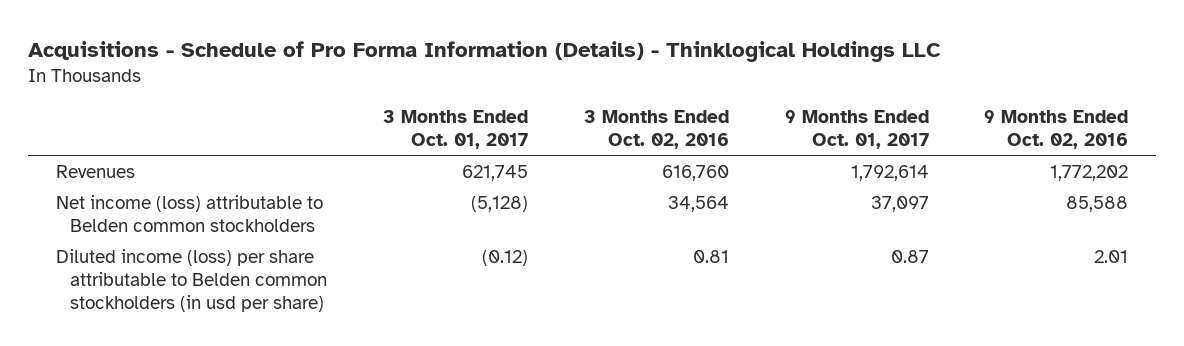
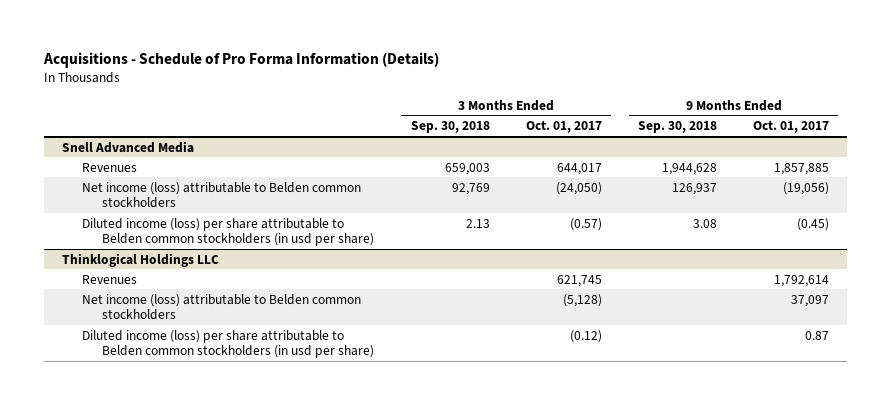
[28,41,942,63] Acquisitions - Schedule of Pro Forma Information (Details) - Thinklogical Holdings LLC -> [42,52,439,69] Acquisitions - Schedule of Pro Forma Information (Details)
[583,109,729,150] 3 Months Ended Oct. 02, 2016 -> none
[984,109,1129,150] 9 Months Ended Oct. 02, 2016 -> none
none -> [410,121,490,134] Sep. 30, 2018
none -> [638,121,718,134] Sep. 30, 2018
none -> [61,140,194,153] Snell Advanced Media
none -> [81,162,137,172] Revenues
none -> [81,181,361,209] Net income (loss) attributable to Belden common stockholders
none -> [81,217,375,247] Diluted income (loss) per share attributable to Belden common stockholders (in usd per share)
none -> [61,252,219,267] Thinklogical Holdings LLC

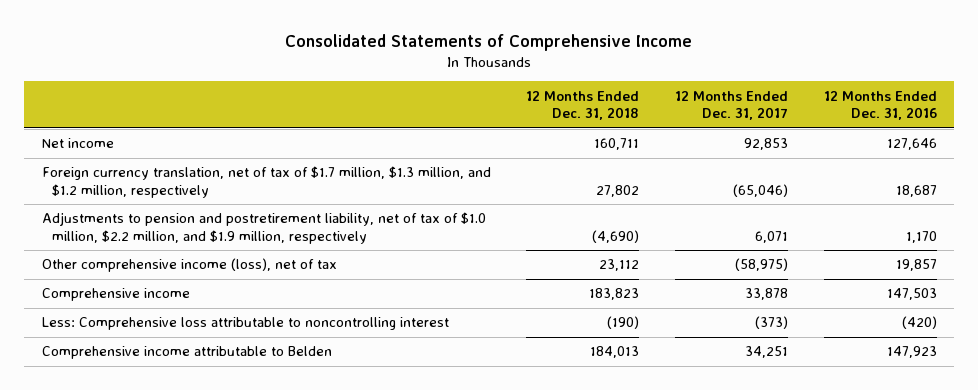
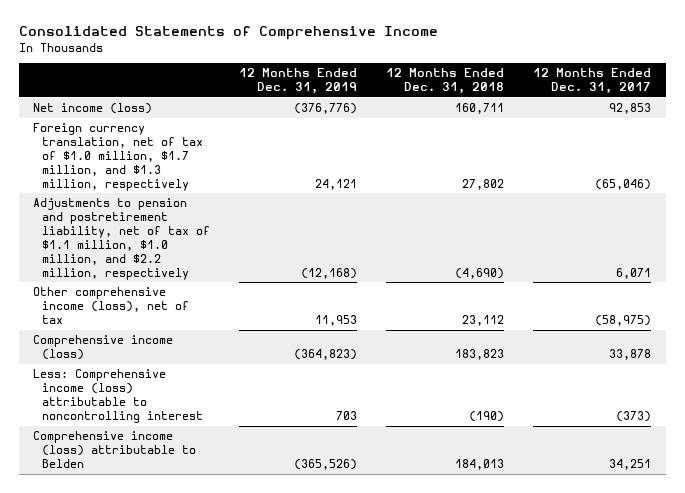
[823,90,937,121] 12 Months Ended Dec. 31, 2016 -> none
none -> [238,68,357,95] 12 Months Ended Dec. 31, 2019
[41,138,114,149] Net income -> [33,103,153,115] Net income (loss)
[41,166,491,198] Foreign currency translation, net of tax of $1.7 million, $1.3 million, and $1.2 million, respectively -> [33,123,203,191] Foreign currency translation, net of tax of $1.0 million, $1.7 million, and $1.3 million, respectively
[41,212,486,244] Adjustments to pension and postretirement liability, net of tax of $1.0 million, $2.2 million, and $1.9 million, respectively -> [33,198,210,280] Adjustments to pension and postretirement liability, net of tax of $1.1 million, $1.0 million, and $2.2 million, respectively
[41,288,190,302] Comprehensive income -> [33,335,174,361] Comprehensive income (loss)
[41,317,449,331] Less: Comprehensive loss attributable to noncontrolling interest -> [33,369,203,423] Less: Comprehensive income (loss) attributable to noncontrolling interest
[41,346,332,360] Comprehensive income attributable to Belden -> [33,431,196,469] Comprehensive income (loss) attributable to Belden

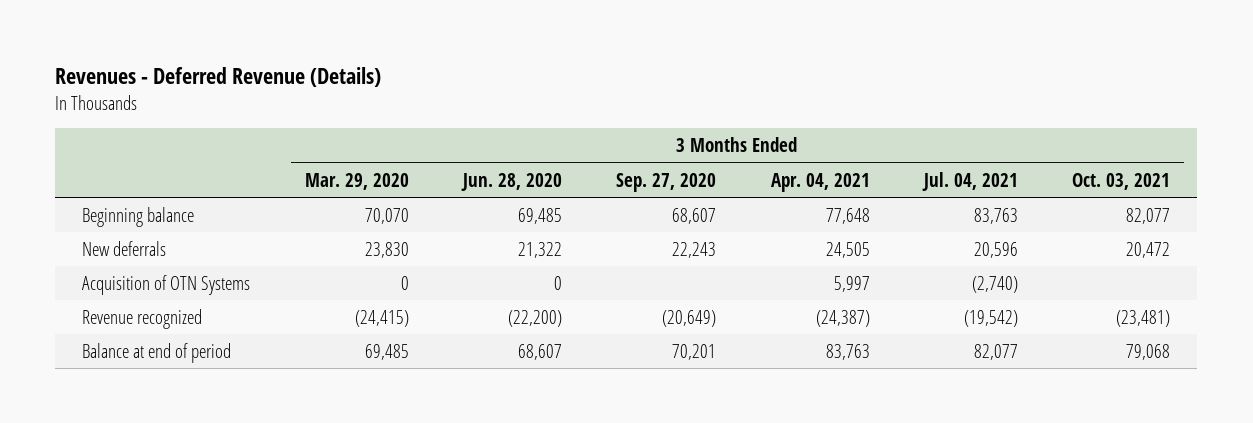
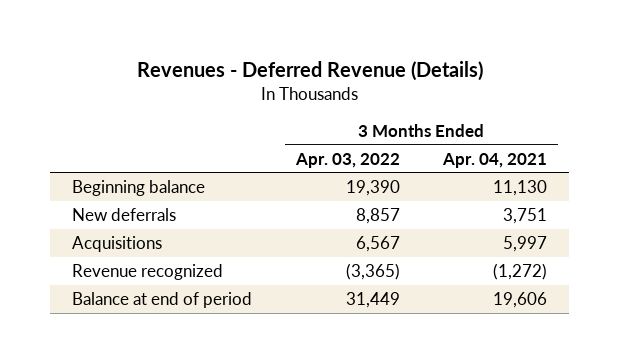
[304,172,409,190] Mar. 29, 2020 -> none
[460,172,562,191] Jun. 28, 2020 -> none
[616,172,717,192] Sep. 27, 2020 -> none
[921,171,1018,191] Jul. 04, 2021 -> none
[1072,172,1171,190] Oct. 03, 2021 -> none
none -> [294,152,400,168] Apr. 03, 2022
[825,207,870,224] 77,648 -> [493,179,548,196] 11,130
[825,241,870,258] 24,505 -> [503,207,548,224] 3,751
[82,274,251,295] Acquisition of OTN Systems -> [72,235,163,252] Acquisitions
[815,309,870,327] (24,387) -> [493,262,548,280] (1,272)
[825,343,870,360] 83,763 -> [493,291,548,308] 19,606

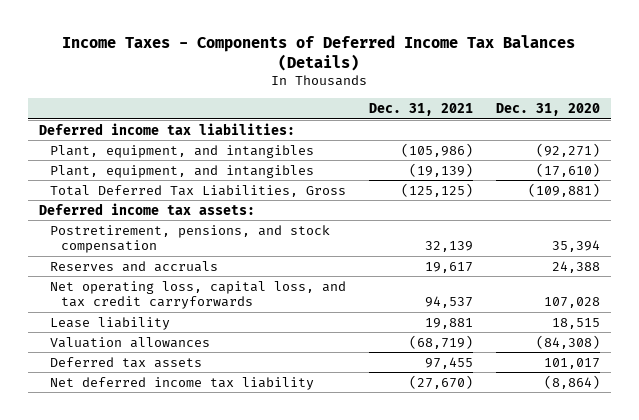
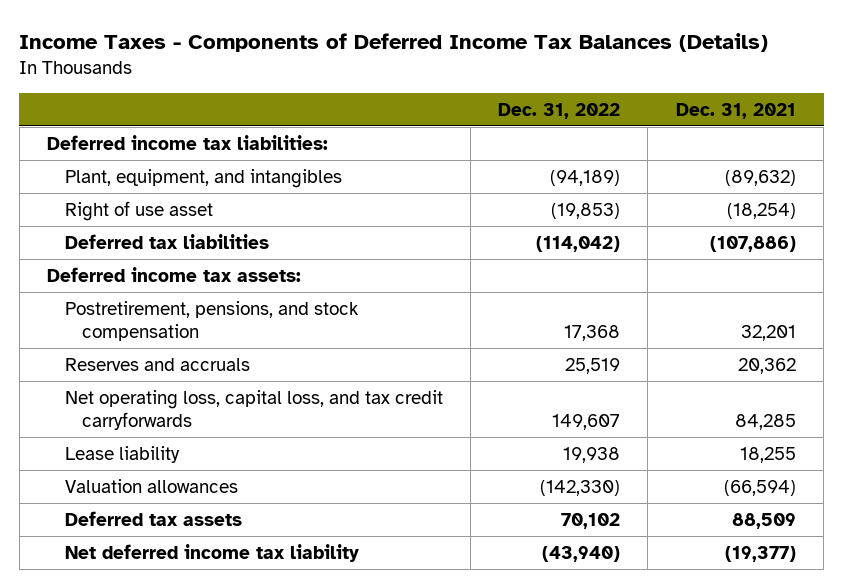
[495,102,600,116] Dec. 31, 2020 -> none
none -> [498,102,621,119] Dec. 31, 2022
[50,164,315,178] Plant, equipment, and intangibles -> none
[400,142,473,157] (105,986) -> [724,169,796,186] (89,632)
none -> [64,200,213,221] Right of use asset
[50,184,347,197] Total Deferred Tax Liabilities, Gross -> [64,233,269,249] Deferred tax liabilities
[400,182,473,197] (125,125) -> [709,235,796,252] (107,886)
[424,241,473,253] 32,139 -> [740,325,796,342] 32,201
[424,261,473,273] 19,617 -> [737,357,796,374] 20,362
[424,296,473,309] 94,537 -> [734,414,796,431] 84,285
[424,317,473,329] 19,881 -> [739,446,796,463] 18,255
[408,334,473,349] (68,719) -> [723,479,796,496] (66,594)
[424,356,473,369] 97,455 -> [731,512,796,529] 88,509
[408,374,473,389] (27,670) -> [724,545,796,562] (19,377)

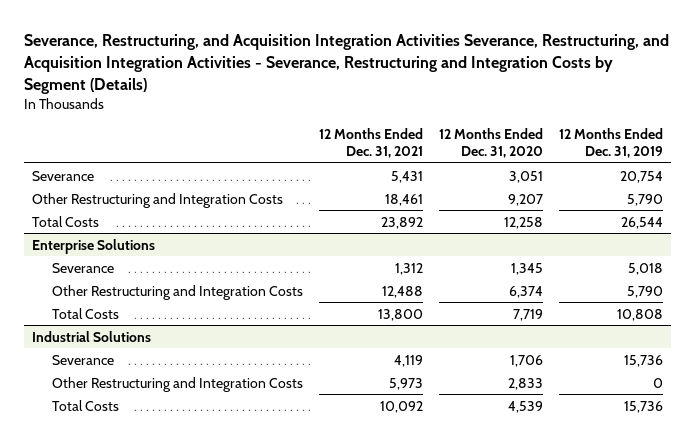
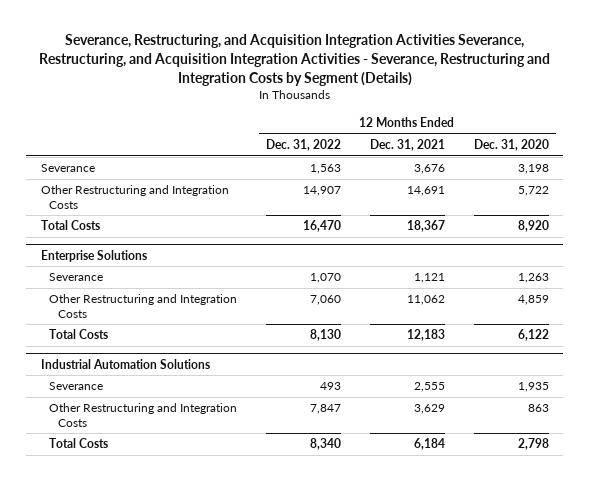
[558,128,663,159] 12 Months Ended Dec. 31, 2019 -> none
none -> [266,138,342,151] Dec. 31, 2022
[390,170,423,183] 5,431 -> [413,164,445,175] 3,676
[508,170,543,183] 3,051 -> [517,164,549,175] 3,198
[384,193,423,206] 18,461 -> [406,186,445,197] 14,691
[507,193,543,206] 9,207 -> [517,186,549,197] 5,722
[380,216,423,229] 23,892 -> [406,220,445,233] 18,367
[503,216,543,229] 12,258 -> [517,220,549,233] 8,920
[394,262,423,275] 1,312 -> [413,273,445,284] 1,121
[510,262,543,275] 1,345 -> [517,273,549,284] 1,263
[381,285,423,298] 12,488 -> [406,295,445,306] 11,062
[508,285,543,298] 6,374 -> [517,295,549,306] 4,859
[377,308,423,321] 13,800 -> [406,329,445,342] 12,183
[512,308,543,321] 7,719 -> [517,329,549,342] 6,122
[32,330,152,342] Industrial Solutions -> [40,358,210,369] Industrial Automation Solutions
[393,354,423,367] 4,119 -> [413,382,445,393] 2,555
[509,354,543,367] 1,706 -> [517,382,549,393] 1,935
[388,377,423,390] 5,973 -> [413,404,445,415] 3,629
[507,377,543,390] 2,833 -> [527,404,549,413] 863
[379,400,423,413] 10,092 -> [413,438,445,451] 6,184
[507,400,543,413] 4,539 -> [517,438,549,451] 2,798

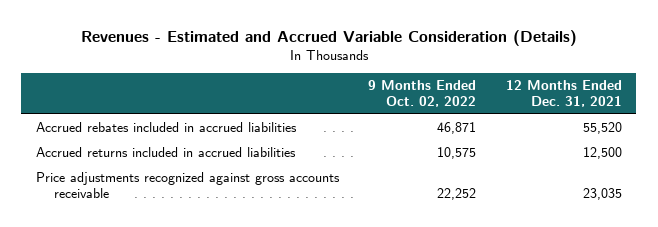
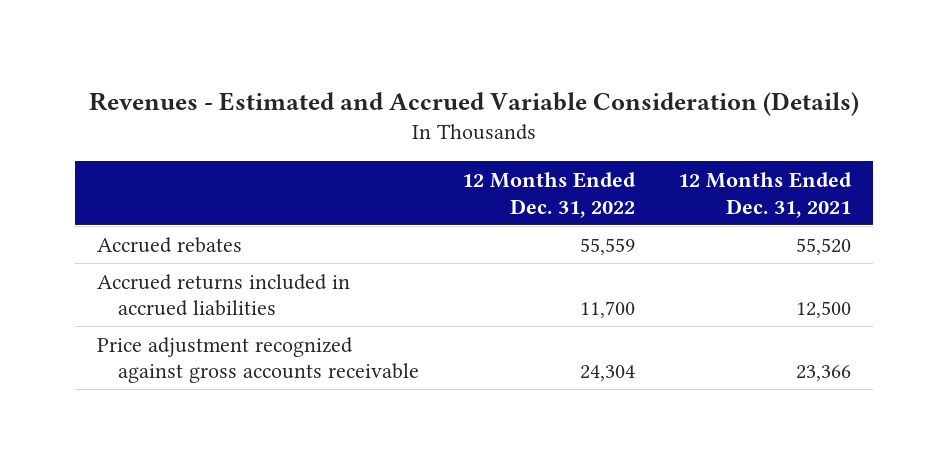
[368,79,477,107] 9 Months Ended Oct. 02, 2022 -> none
none -> [461,172,636,218] 12 Months Ended Dec. 31, 2022
[35,121,297,132] Accrued rebates included in accrued liabilities -> [96,236,242,253] Accrued rebates
[35,171,340,198] Price adjustments recognized against gross accounts receivable -> [96,336,419,384] Price adjustment recognized against gross accounts receivable
[582,187,622,200] 23,035 -> [796,365,852,382] 23,366

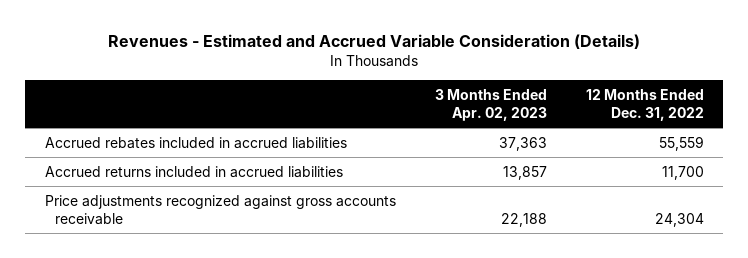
[678,172,853,218] 12 Months Ended Dec. 31, 2021 -> none
none -> [434,88,547,121] 3 Months Ended Apr. 02, 2023
[96,236,242,253] Accrued rebates -> [44,136,347,149] Accrued rebates included in accrued liabilities
[96,336,419,384] Price adjustment recognized against gross accounts receivable -> [44,194,396,225] Price adjustments recognized against gross accounts receivable

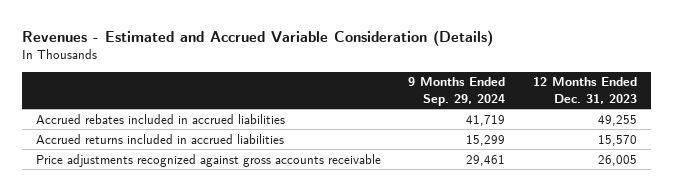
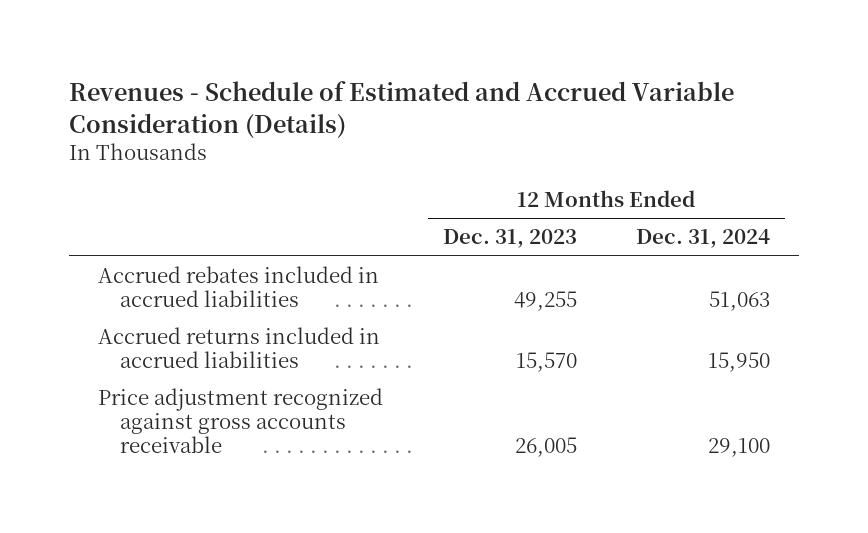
[21,29,493,46] Revenues - Estimated and Accrued Variable Consideration (Details) -> [68,80,734,138] Revenues - Schedule of Estimated and Accrued Variable Consideration (Details)
[408,77,506,106] 9 Months Ended Sep. 29, 2024 -> none
none -> [635,229,770,249] Dec. 31, 2024
[35,153,381,167] Price adjustments recognized against gross accounts receivable -> [98,388,384,454] Price adjustment recognized against gross accounts receivable

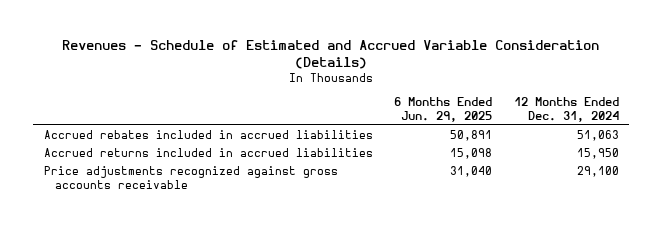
[442,229,577,249] Dec. 31, 2023 -> none
none -> [394,97,493,123] 6 Months Ended Jun. 29, 2025
[98,388,384,454] Price adjustment recognized against gross accounts receivable -> [43,165,338,190] Price adjustments recognized against gross accounts receivable

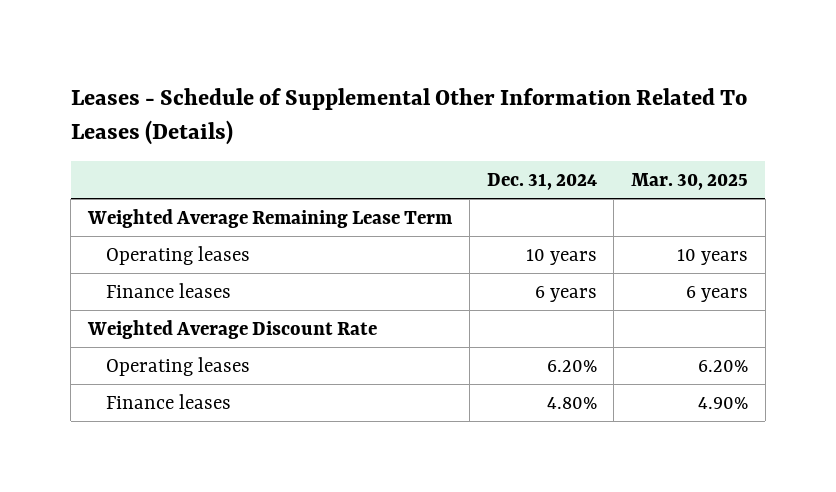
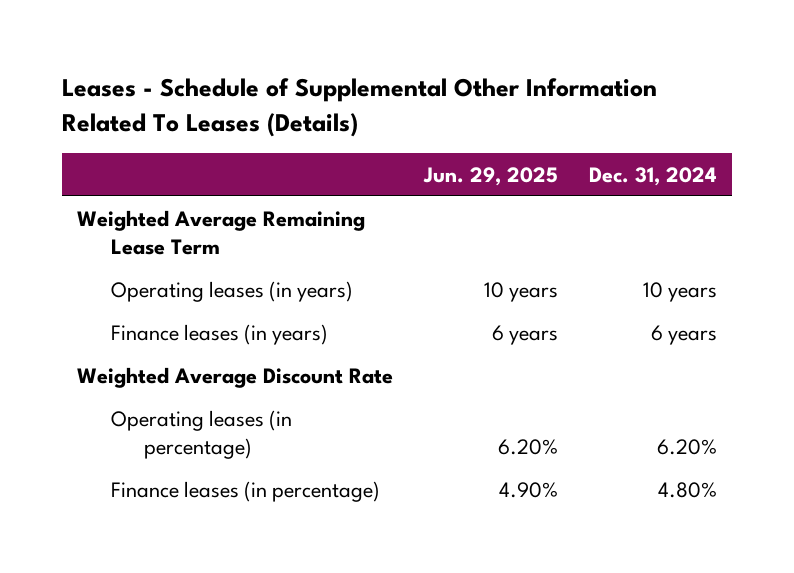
[630,173,748,191] Mar. 30, 2025 -> none
none -> [422,166,558,186] Jun. 29, 2025
[106,245,251,265] Operating leases -> [110,280,353,302] Operating leases (in years)
[106,282,232,298] Finance leases -> [110,323,328,345] Finance leases (in years)
[106,356,251,376] Operating leases -> [110,409,292,459] Operating leases (in percentage)
[106,393,232,409] Finance leases -> [110,480,380,502] Finance leases (in percentage)

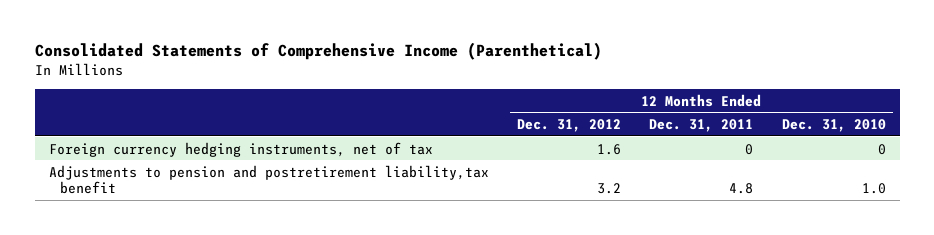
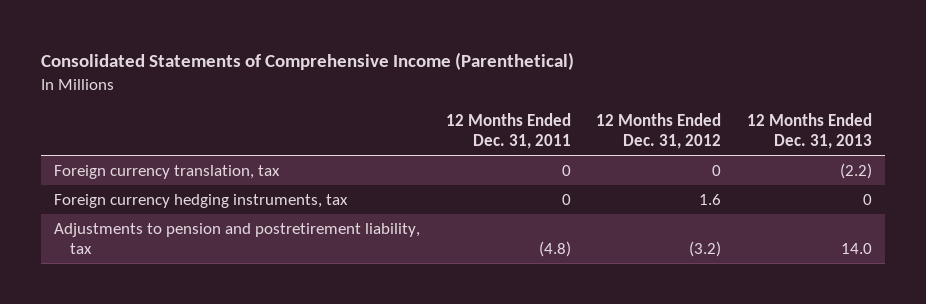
[781,119,886,133] Dec. 31, 2010 -> none
none -> [746,113,872,149] 12 Months Ended Dec. 31, 2013
none -> [54,165,281,180] Foreign currency translation, tax
[48,141,433,157] Foreign currency hedging instruments, net of tax -> [54,194,349,209] Foreign currency hedging instruments, tax
[48,164,489,195] Adjustments to pension and postretirement liability,tax benefit -> [54,223,421,254] Adjustments to pension and postretirement liability, tax
[597,183,622,195] 3.2 -> [689,240,722,257] (3.2)
[729,183,754,195] 4.8 -> [538,240,571,257] (4.8)

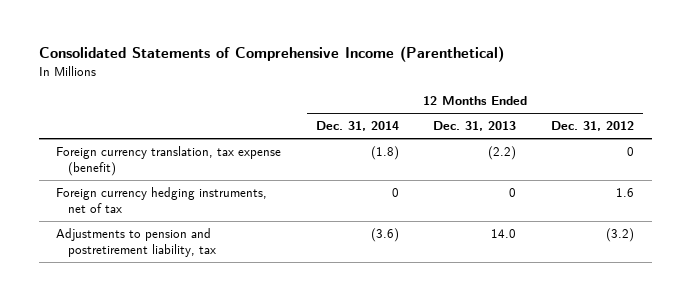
[445,113,571,149] 12 Months Ended Dec. 31, 2011 -> none
none -> [315,121,399,132] Dec. 31, 2014
[54,165,281,180] Foreign currency translation, tax -> [55,145,281,176] Foreign currency translation, tax expense (benefit)
[54,194,349,209] Foreign currency hedging instruments, tax -> [55,186,267,213] Foreign currency hedging instruments, net of tax

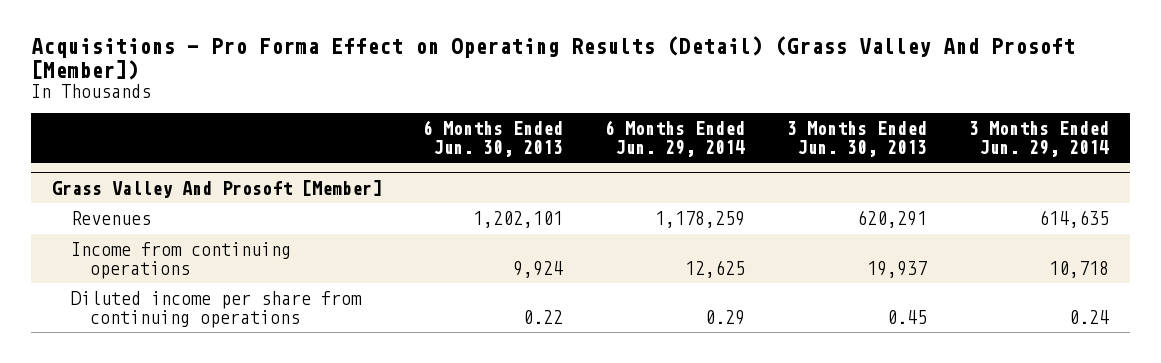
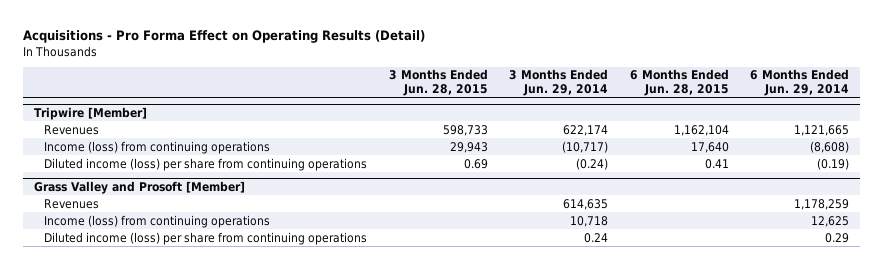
[30,36,1075,80] Acquisitions - Pro Forma Effect on Operating Results (Detail) (Grass Valley And Prosoft [Member]) -> [22,30,425,44] Acquisitions - Pro Forma Effect on Operating Results (Detail)
[423,120,564,157] 6 Months Ended Jun. 30, 2013 -> none
[787,121,928,157] 3 Months Ended Jun. 30, 2013 -> none
none -> [388,69,488,96] 3 Months Ended Jun. 28, 2015
none -> [629,69,729,96] 6 Months Ended Jun. 28, 2015
none -> [33,107,147,121] Tripwire [Member]
none -> [44,124,100,135] Revenues
none -> [44,140,271,154] Income (loss) from continuing operations
none -> [44,157,368,171] Diluted income (loss) per share from continuing operations
[51,179,382,198] Grass Valley And Prosoft [Member] -> [33,181,245,195] Grass Valley and Prosoft [Member]
[70,242,291,279] Income from continuing operations -> [44,214,271,228] Income (loss) from continuing operations
[70,291,362,328] Diluted income per share from continuing operations -> [44,231,368,245] Diluted income (loss) per share from continuing operations

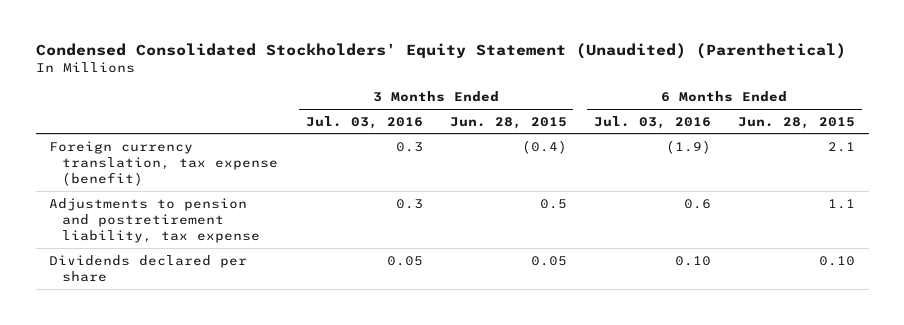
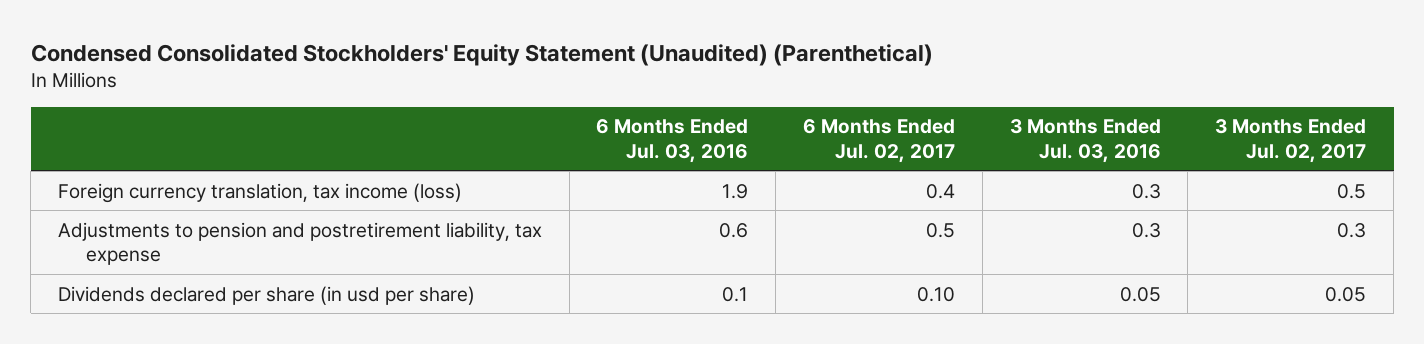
[449,116,567,129] Jun. 28, 2015 -> none
[737,116,855,129] Jun. 28, 2015 -> none
none -> [803,119,956,163] 6 Months Ended Jul. 02, 2017
none -> [1215,119,1367,163] 3 Months Ended Jul. 02, 2017
[49,140,279,187] Foreign currency translation, tax expense (benefit) -> [57,182,462,203] Foreign currency translation, tax income (loss)
[665,139,711,154] (1.9) -> [722,183,749,199] 1.9
[49,254,248,282] Dividends declared per share -> [57,285,475,305] Dividends declared per share (in usd per share)
[674,255,711,266] 0.10 -> [722,286,749,302] 0.1

